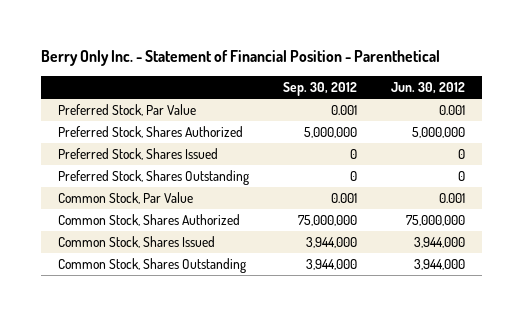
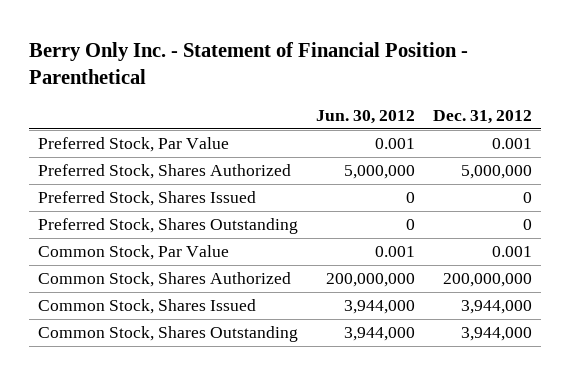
[282,82,357,97] Sep. 30, 2012 -> none
none -> [433,110,533,125] Dec. 31, 2012
[405,215,465,227] 75,000,000 -> [326,273,416,288] 200,000,000

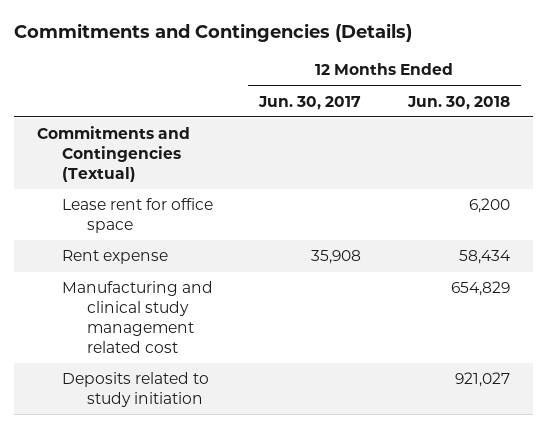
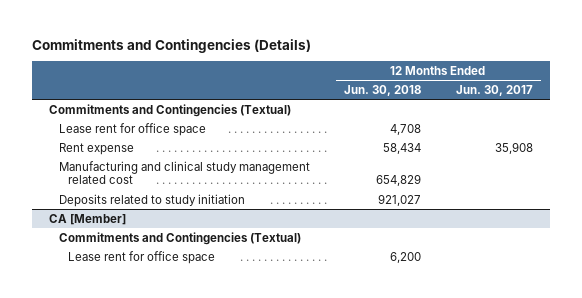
[468,198,510,214] 6,200 -> [390,123,422,135] 4,708
none -> [48,213,126,225] CA [Member]
none -> [58,231,301,245] Commitments and Contingencies (Textual)
none -> [68,250,216,264] Lease rent for office space

